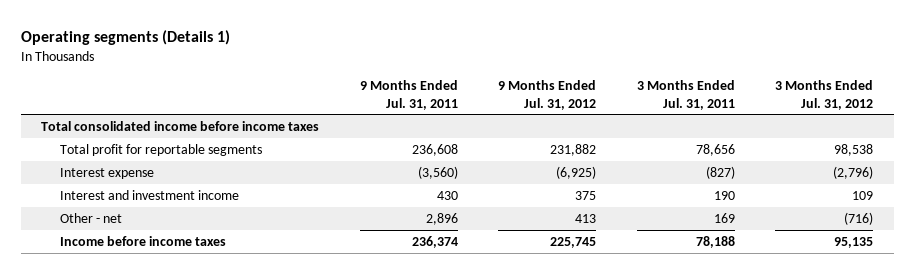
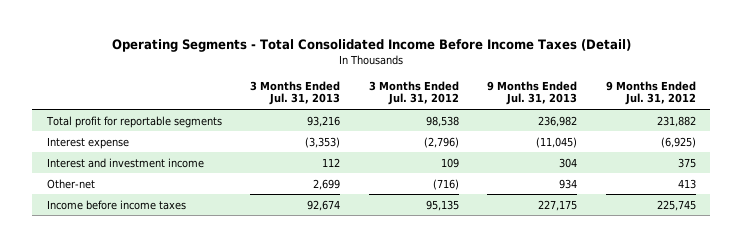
[21,30,231,46] Operating segments (Details 1) -> [112,39,632,53] Operating Segments - Total Consolidated Income Before Income Taxes (Detail)
[359,80,458,110] 9 Months Ended Jul. 31, 2011 -> none
[636,80,735,110] 3 Months Ended Jul. 31, 2011 -> none
none -> [250,80,341,106] 3 Months Ended Jul. 31, 2013
none -> [487,80,578,106] 9 Months Ended Jul. 31, 2013
[41,120,320,131] Total consolidated income before income taxes -> none
[59,212,122,223] Other - net -> [46,178,95,189] Other-net

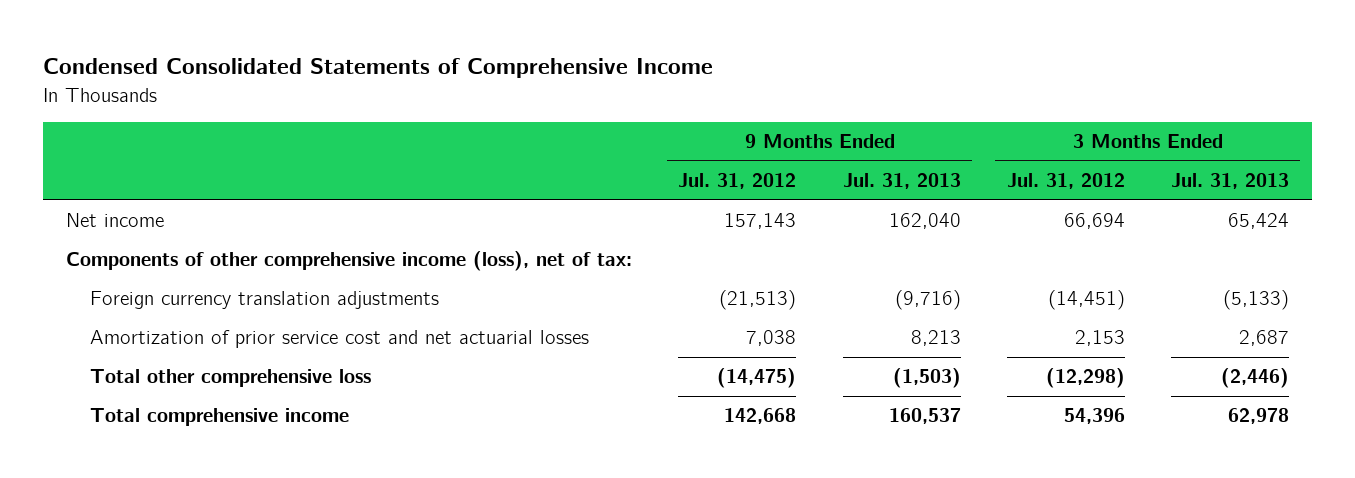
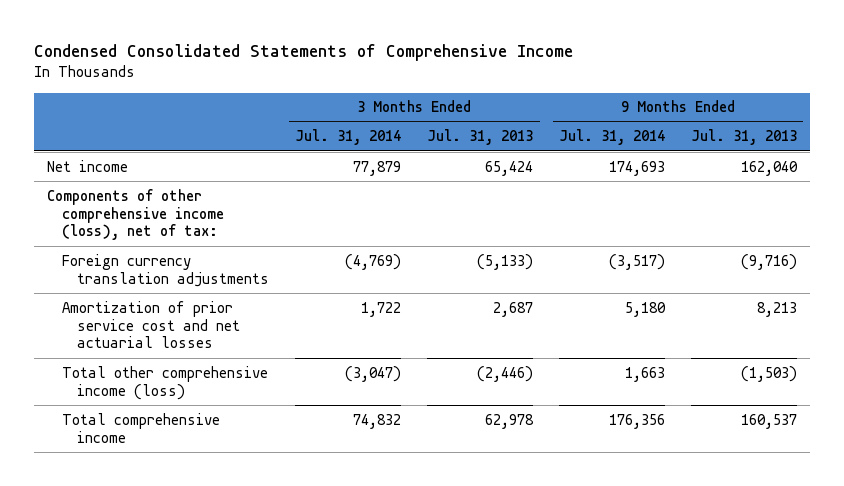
[678,173,797,190] Jul. 31, 2012 -> none
[1006,173,1125,190] Jul. 31, 2012 -> none
none -> [295,129,402,146] Jul. 31, 2014
none -> [559,129,666,146] Jul. 31, 2014
[90,369,372,388] Total other comprehensive loss -> [62,365,269,400] Total other comprehensive income (loss)

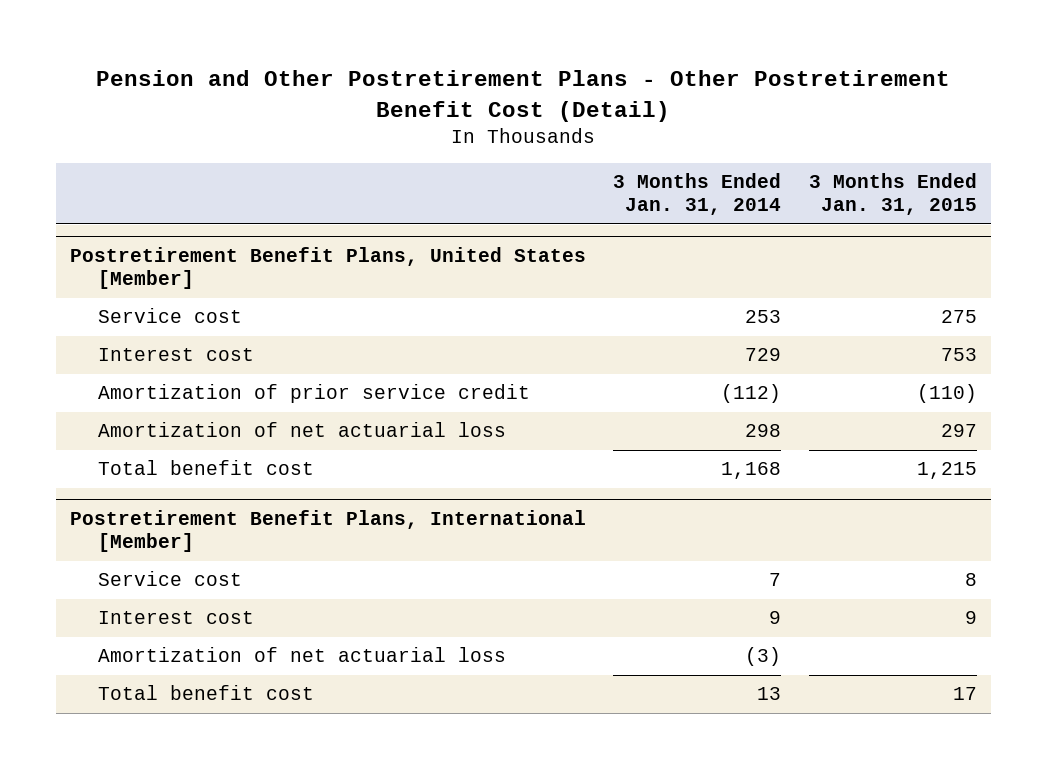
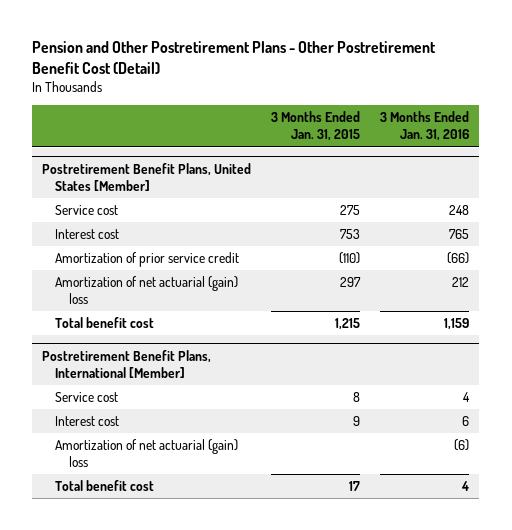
[613,172,782,216] 3 Months Ended Jan. 31, 2014 -> none
none -> [380,111,470,142] 3 Months Ended Jan. 31, 2016
[97,422,506,438] Amortization of net actuarial loss -> [55,275,239,305] Amortization of net actuarial (gain) loss
[97,647,506,663] Amortization of net actuarial loss -> [55,438,239,468] Amortization of net actuarial (gain) loss

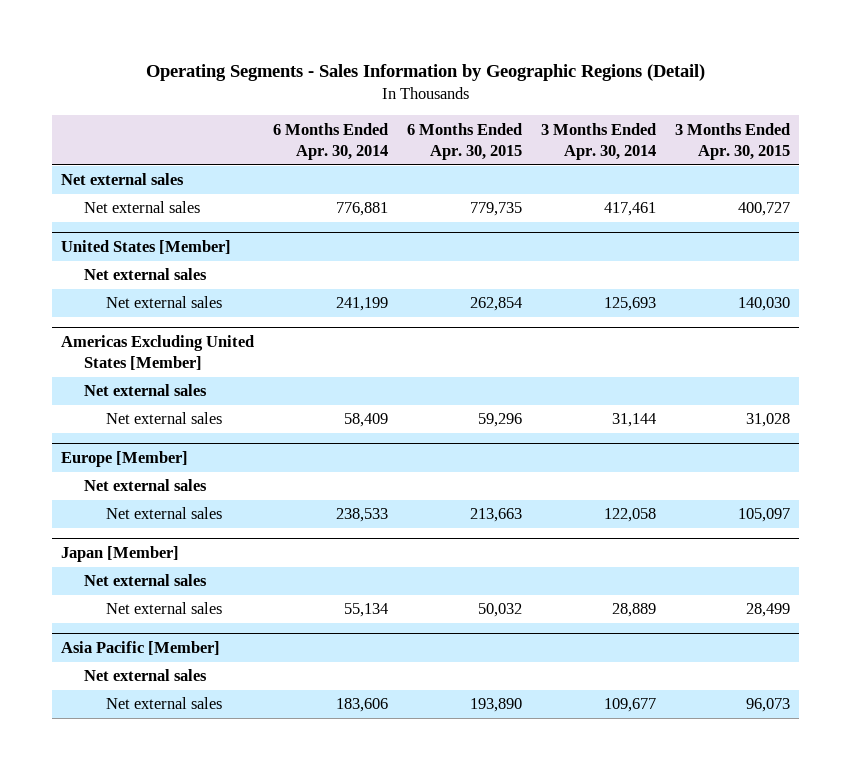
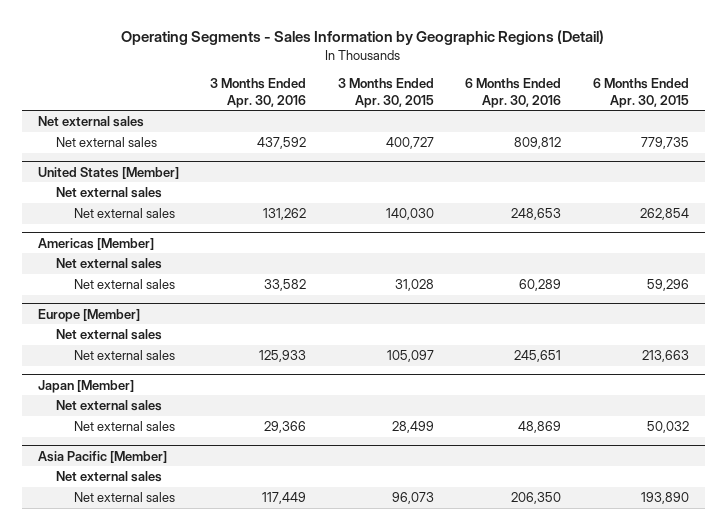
[273,122,389,160] 6 Months Ended Apr. 30, 2014 -> none
[540,122,656,160] 3 Months Ended Apr. 30, 2014 -> none
none -> [210,77,307,108] 3 Months Ended Apr. 30, 2016
none -> [465,77,562,108] 6 Months Ended Apr. 30, 2016
[61,334,255,370] Americas Excluding United States [Member] -> [37,237,154,250] Americas [Member]

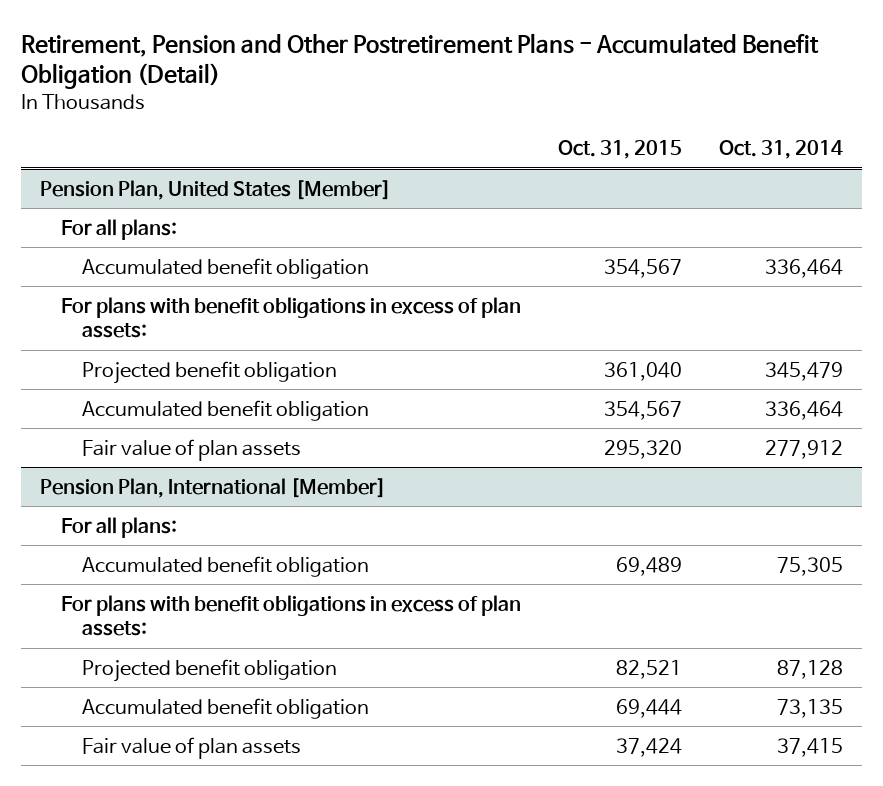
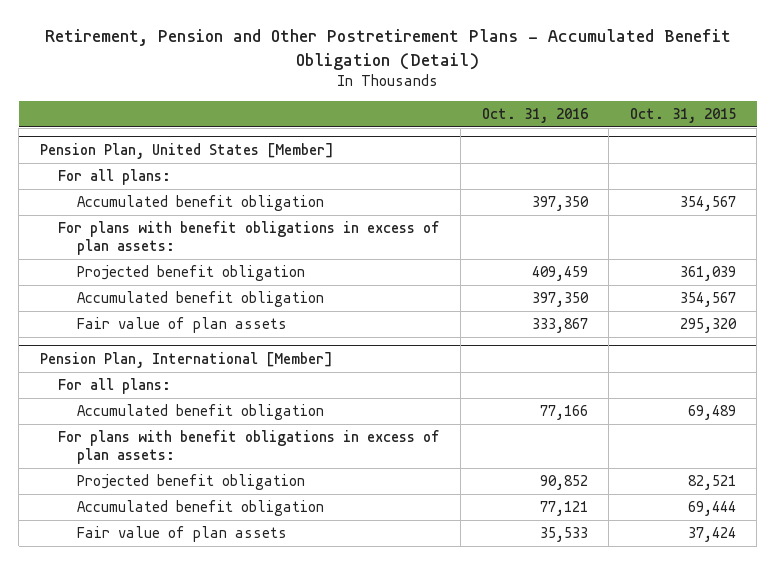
[719,140,844,160] Oct. 31, 2014 -> none
none -> [481,108,588,124] Oct. 31, 2016
[604,361,683,381] 361,040 -> [679,266,736,282] 361,039

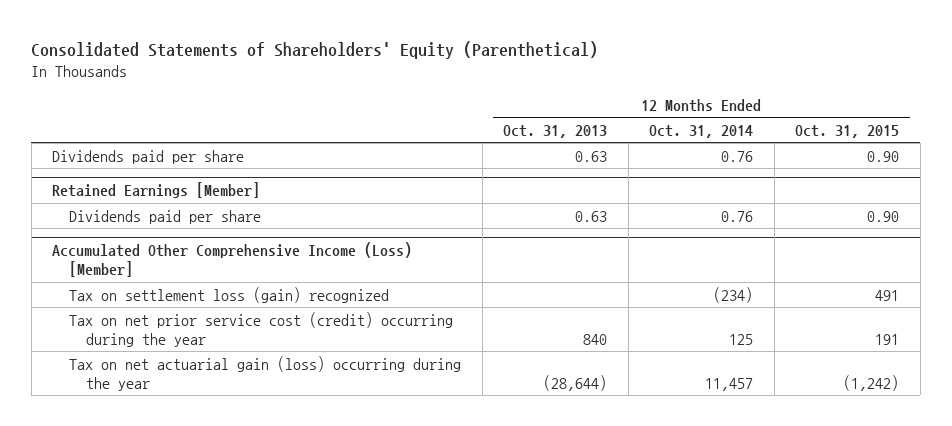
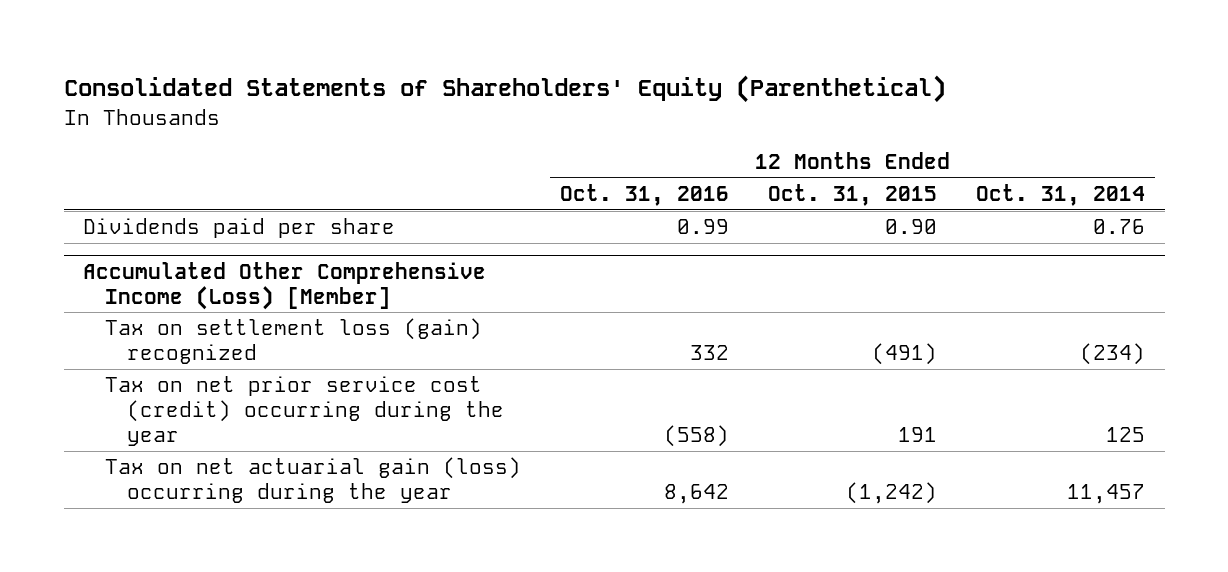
[503,124,608,138] Oct. 31, 2013 -> none
none -> [560,184,730,207] Oct. 31, 2016
[52,182,261,199] Retained Earnings [Member] -> none
[69,209,262,224] Dividends paid per share -> none
[875,289,900,301] 491 -> [872,343,938,366] (491)

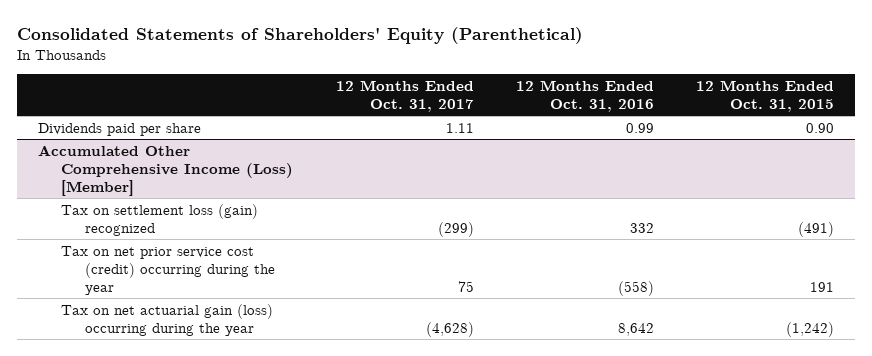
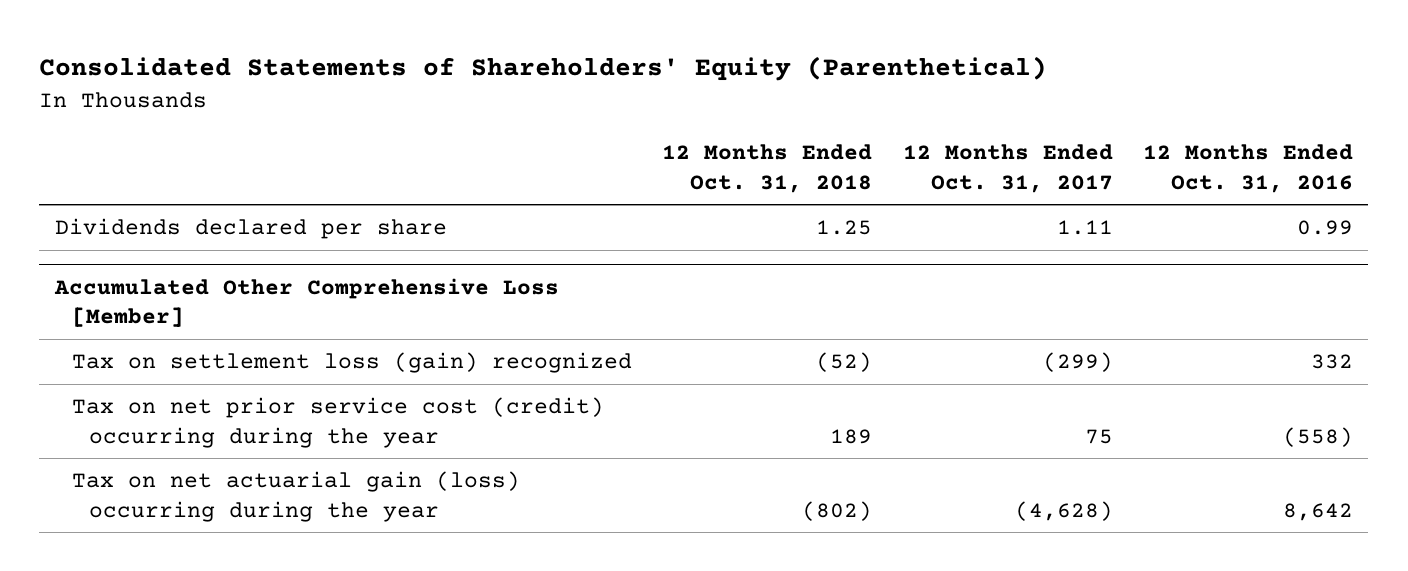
[696,79,835,112] 12 Months Ended Oct. 31, 2015 -> none
none -> [662,144,873,193] 12 Months Ended Oct. 31, 2018
[37,122,201,136] Dividends paid per share -> [54,218,447,240] Dividends declared per share
[37,144,294,196] Accumulated Other Comprehensive Income (Loss) [Member] -> [53,277,559,328] Accumulated Other Comprehensive Loss [Member]

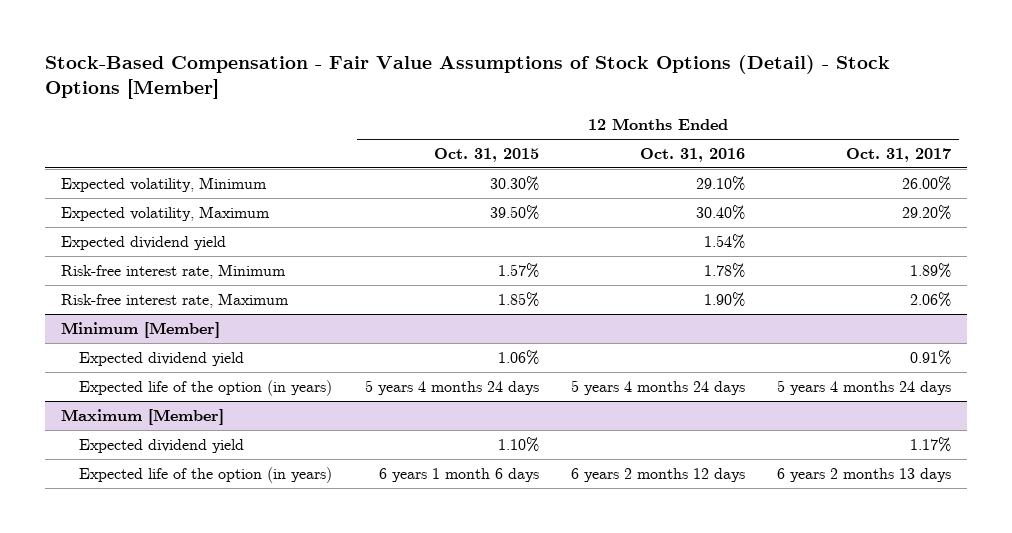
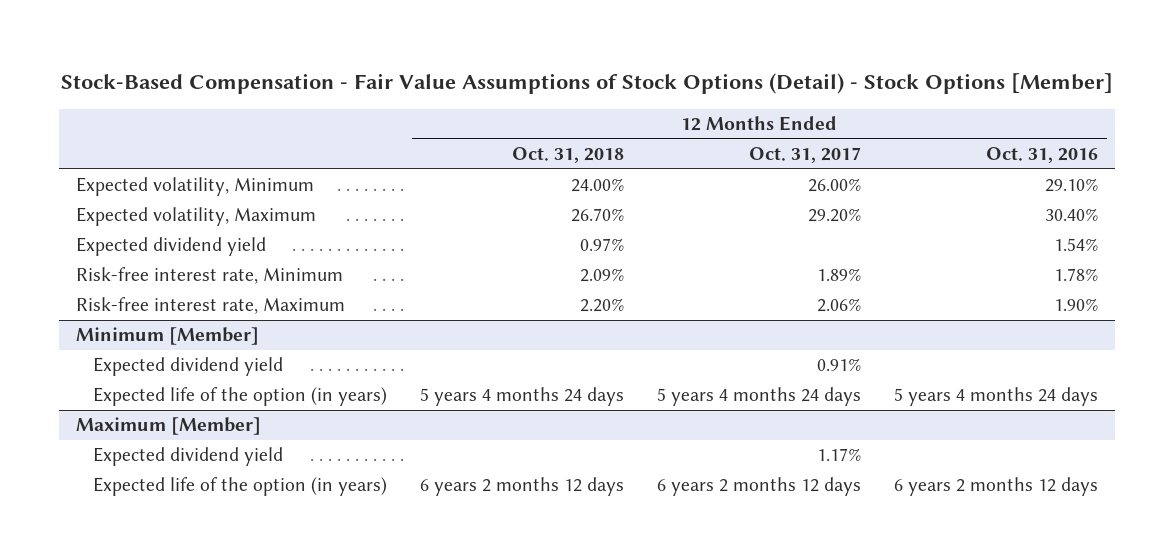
[433,147,539,162] Oct. 31, 2015 -> none
none -> [512,146,625,163] Oct. 31, 2018
[777,467,952,482] 6 years 2 months 13 days -> [657,477,862,497] 6 years 2 months 12 days

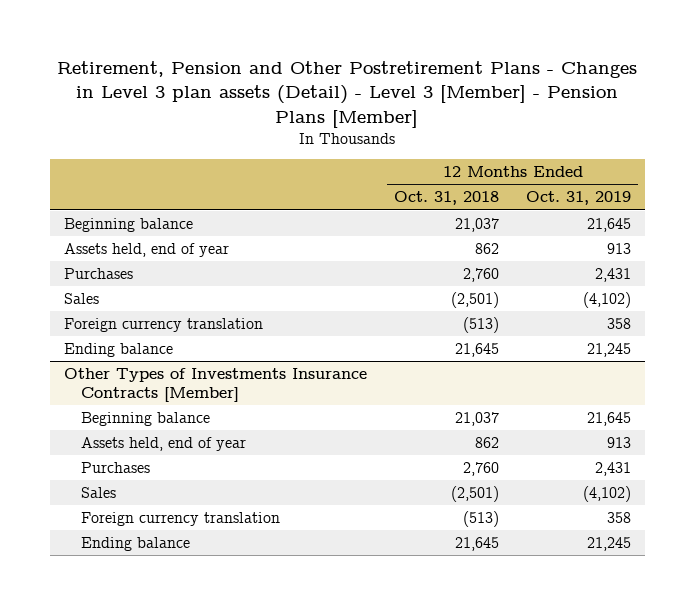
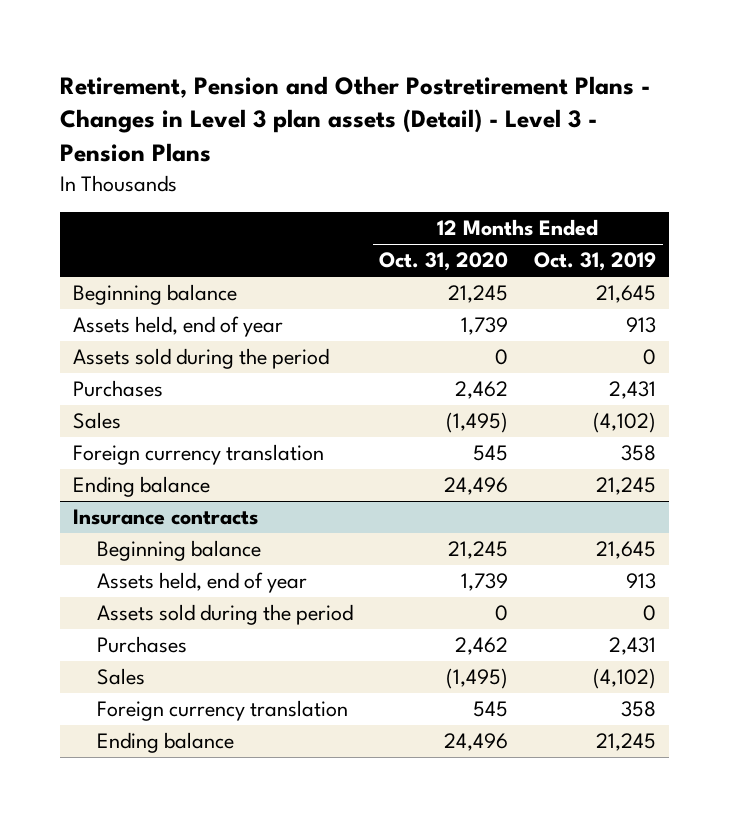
[57,61,638,128] Retirement, Pension and Other Postretirement Plans - Changes in Level 3 plan assets (Detail) - Level 3 [Member] - Pension Plans [Member] -> [59,75,650,163] Retirement, Pension and Other Postretirement Plans - Changes in Level 3 plan assets (Detail) - Level 3 - Pension Plans
[393,191,499,206] Oct. 31, 2018 -> none
none -> [379,252,509,272] Oct. 31, 2020
none -> [72,348,329,370] Assets sold during the period
[63,367,367,403] Other Types of Investments Insurance Contracts [Member] -> [72,509,258,526] Insurance contracts
none -> [97,604,354,626] Assets sold during the period

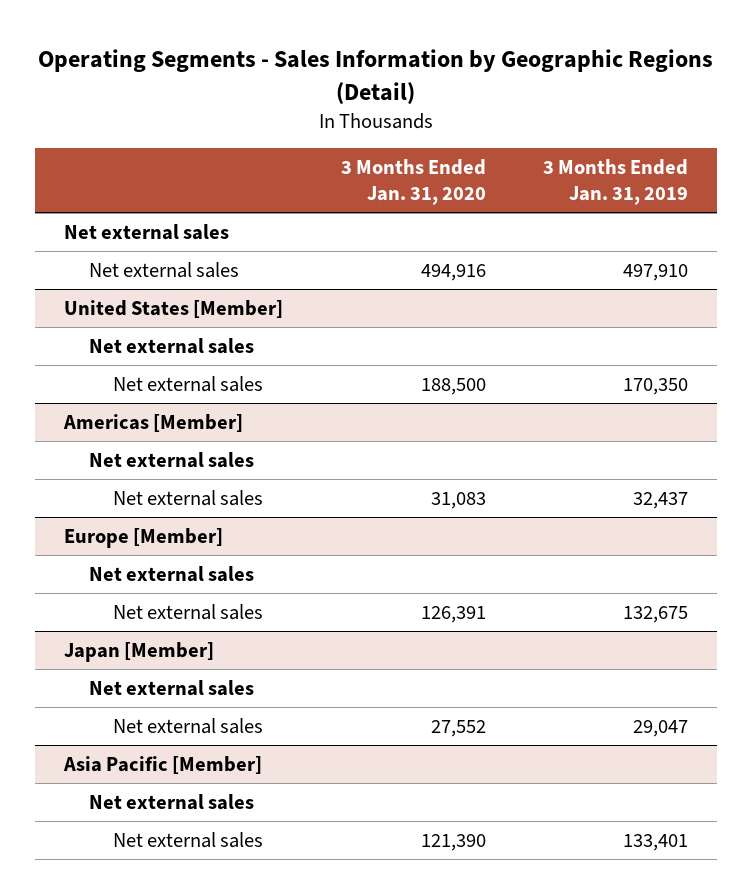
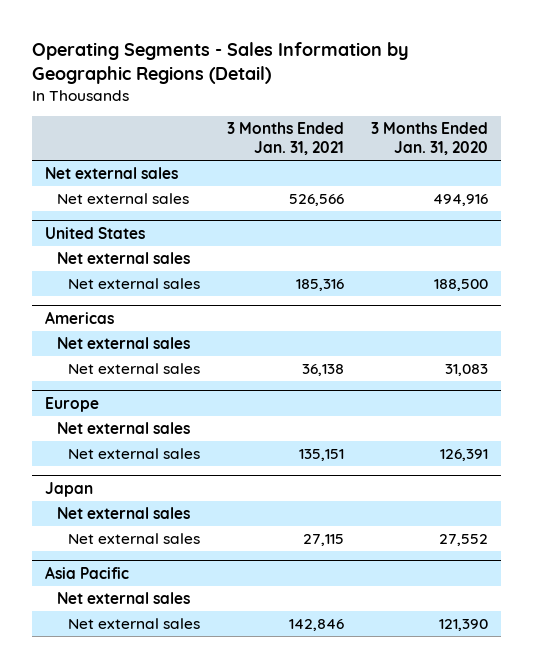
[543,159,689,206] 3 Months Ended Jan. 31, 2019 -> none
none -> [226,122,344,156] 3 Months Ended Jan. 31, 2021
[64,299,284,318] United States [Member] -> [45,226,146,239] United States
[63,413,244,432] Americas [Member] -> [45,310,115,324] Americas
[64,527,224,548] Europe [Member] -> [45,396,100,412] Europe
[64,641,215,662] Japan [Member] -> [45,481,94,497] Japan
[63,755,263,774] Asia Pacific [Member] -> [45,565,130,579] Asia Pacific

